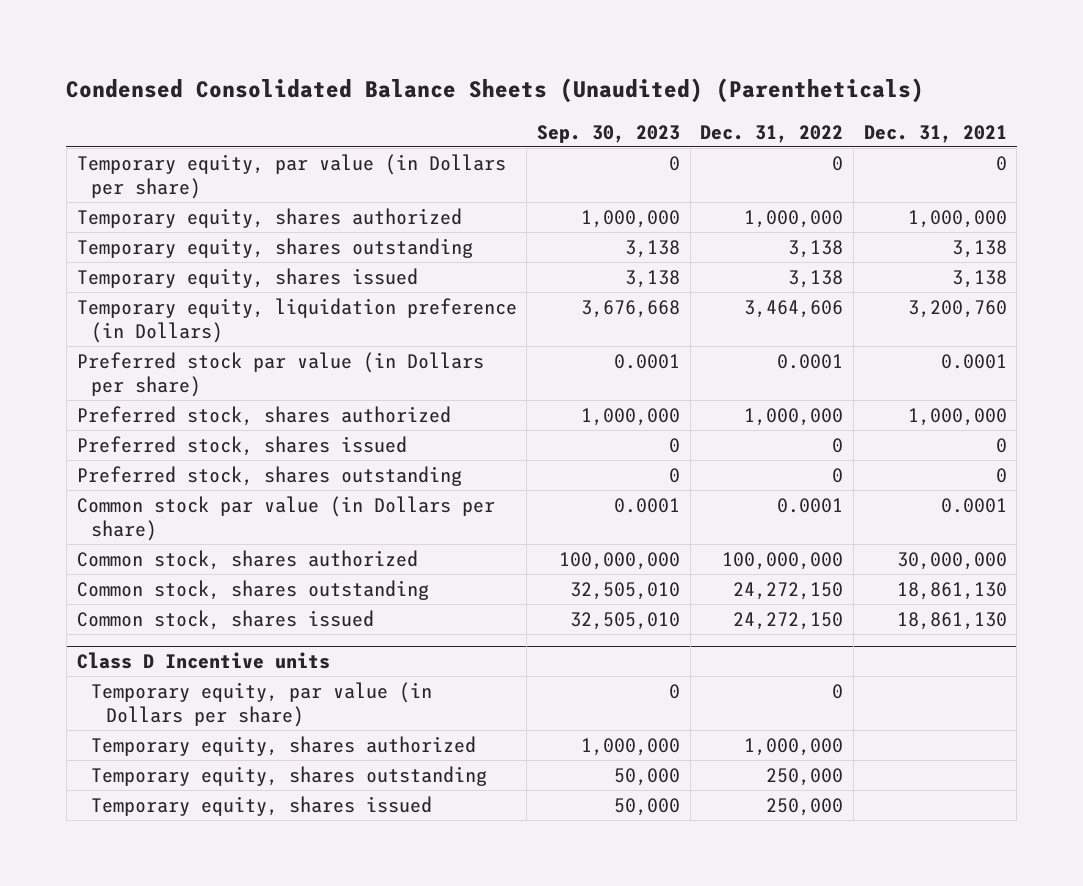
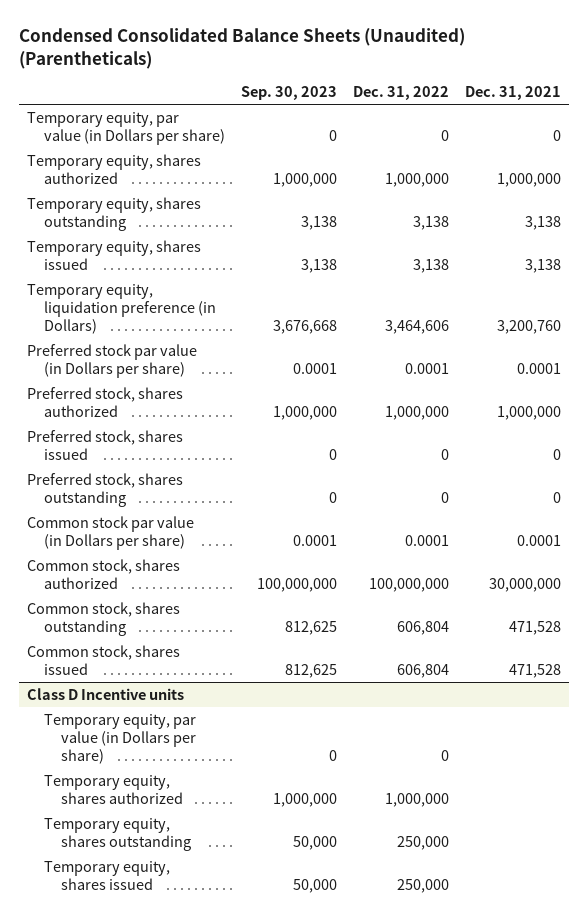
[569,581,680,600] 32,505,010 -> [284,620,337,635] 812,625
[733,581,844,600] 24,272,150 -> [396,620,449,635] 606,804
[896,581,1007,600] 18,861,130 -> [508,620,561,635] 471,528
[569,611,680,630] 32,505,010 -> [284,663,337,678] 812,625
[733,611,844,630] 24,272,150 -> [396,663,449,678] 606,804
[896,611,1007,630] 18,861,130 -> [508,663,561,678] 471,528

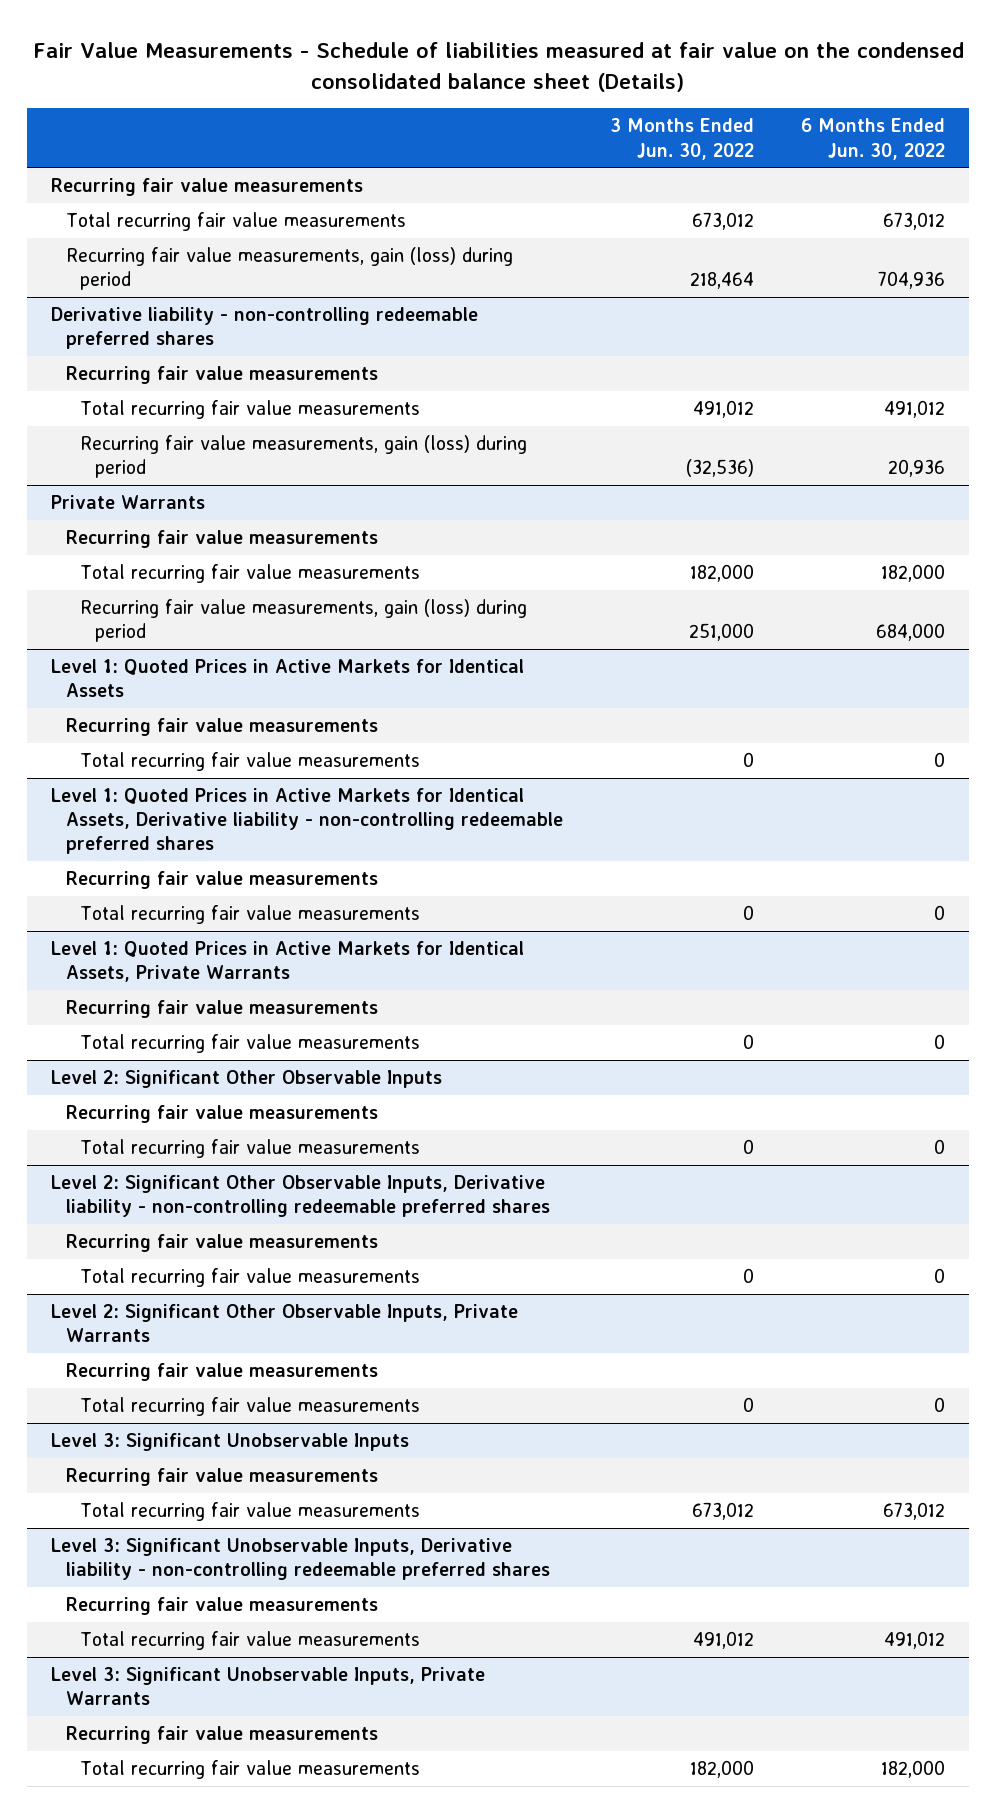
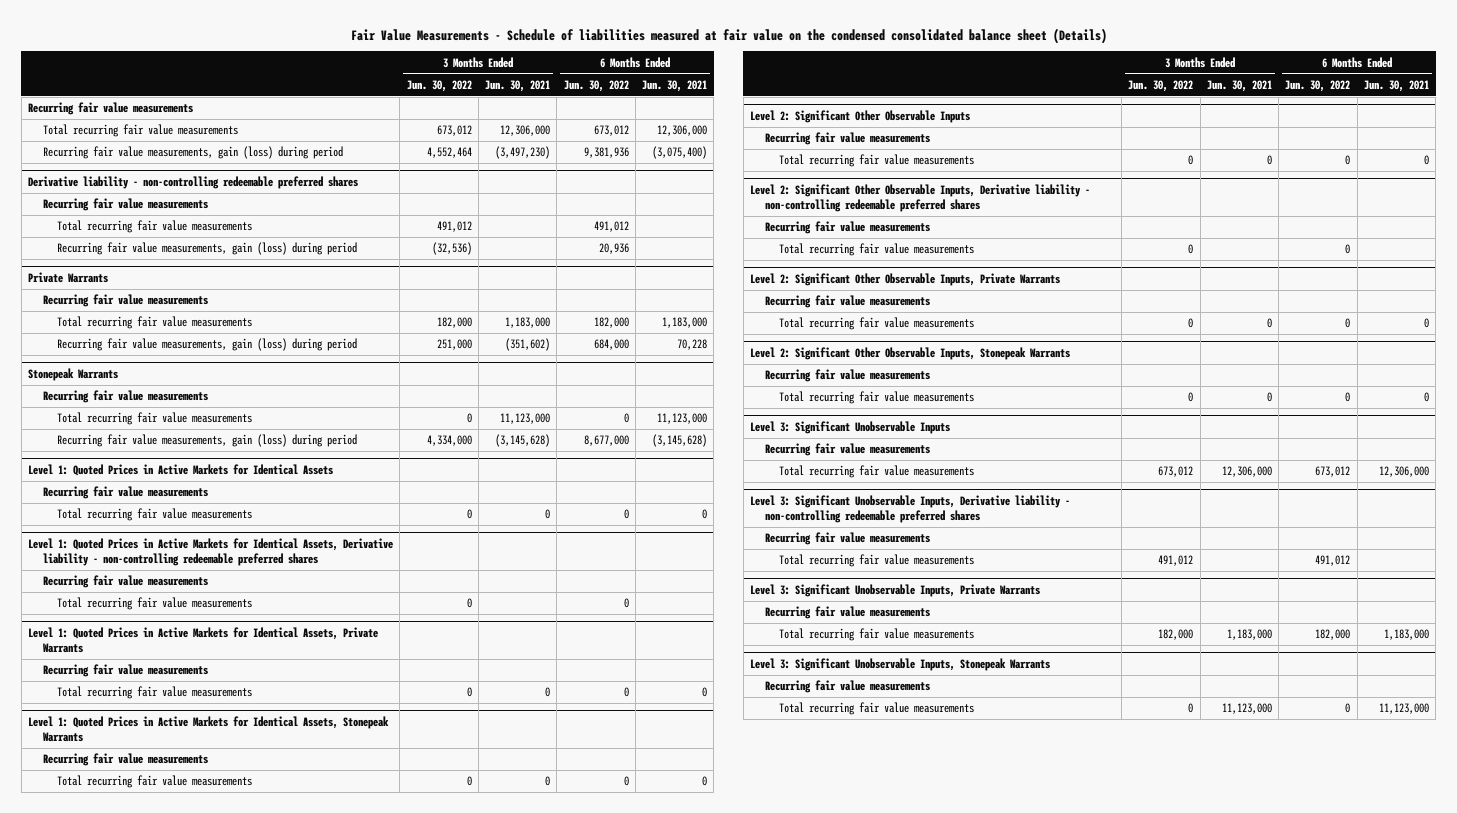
none -> [485,79,551,92] Jun. 30, 2021
none -> [642,79,708,92] Jun. 30, 2021
[689,272,754,290] 218,464 -> [426,147,472,159] 4,552,464
[878,271,946,290] 704,936 -> [583,147,629,159] 9,381,936
none -> [28,367,119,381] Stonepeak Warrants
none -> [42,390,208,404] Recurring fair value measurements
none -> [57,412,253,426] Total recurring fair value measurements
none -> [57,434,358,448] Recurring fair value measurements, gain (loss) during period
none -> [28,715,390,743] Level 1: Quoted Prices in Active Markets for Identical Assets, Stonepeak Warrants
none -> [42,753,208,767] Recurring fair value measurements
none -> [57,775,253,789] Total recurring fair value measurements
none -> [749,346,1070,360] Level 2: Significant Other Observable Inputs, Stonepeak Warrants
none -> [764,369,930,383] Recurring fair value measurements
none -> [779,391,975,405] Total recurring fair value measurements
none -> [749,657,1050,671] Level 3: Significant Unobservable Inputs, Stonepeak Warrants
none -> [764,680,930,694] Recurring fair value measurements
none -> [779,702,975,716] Total recurring fair value measurements

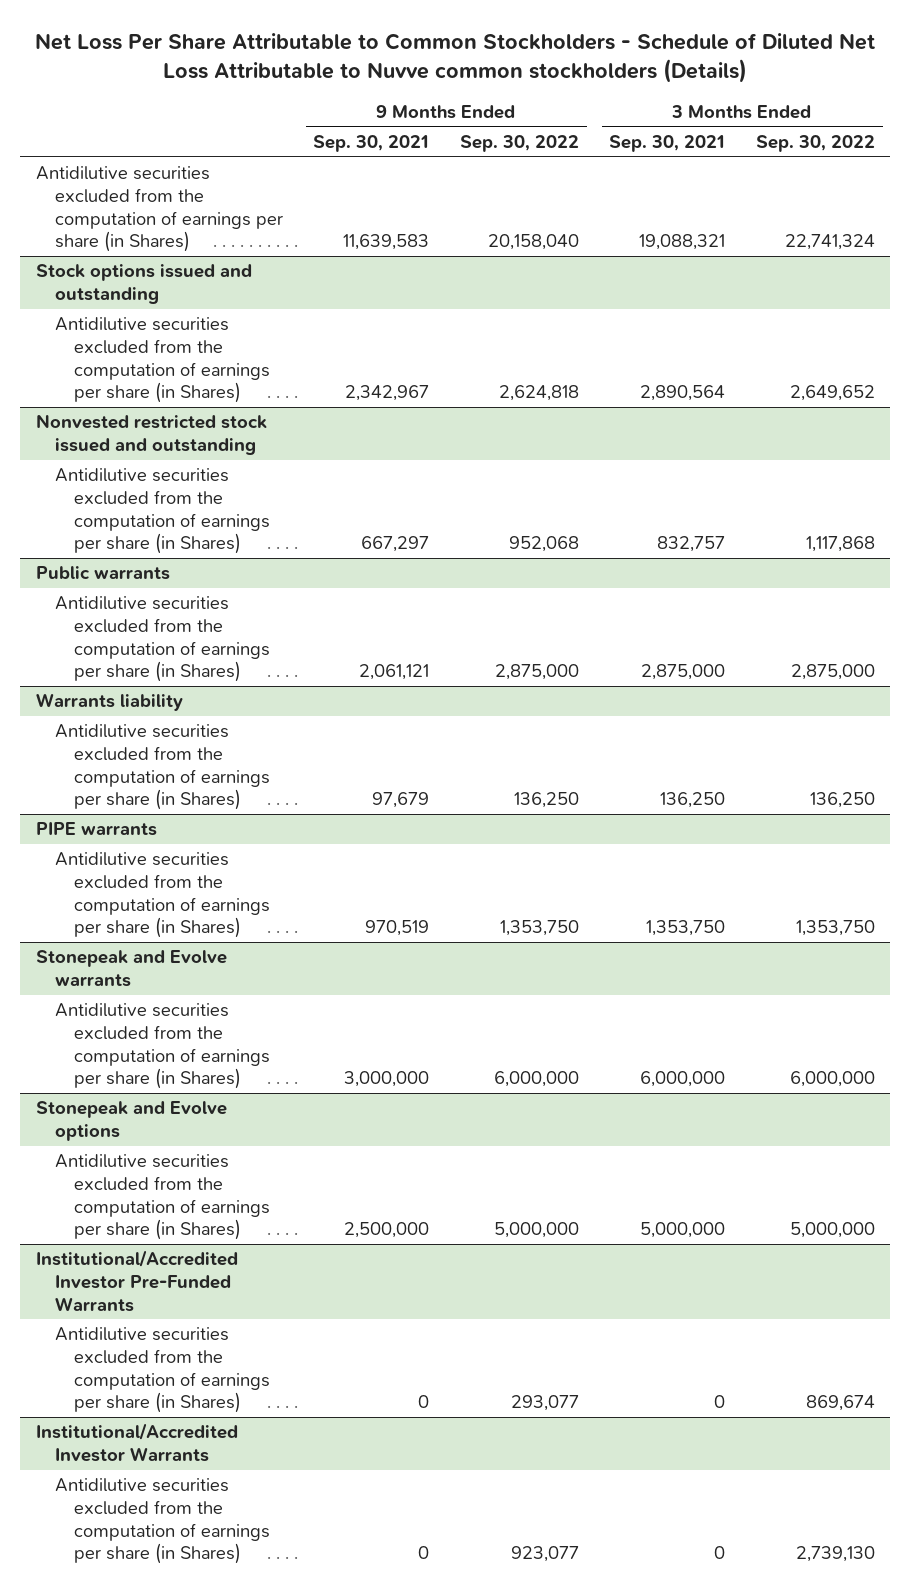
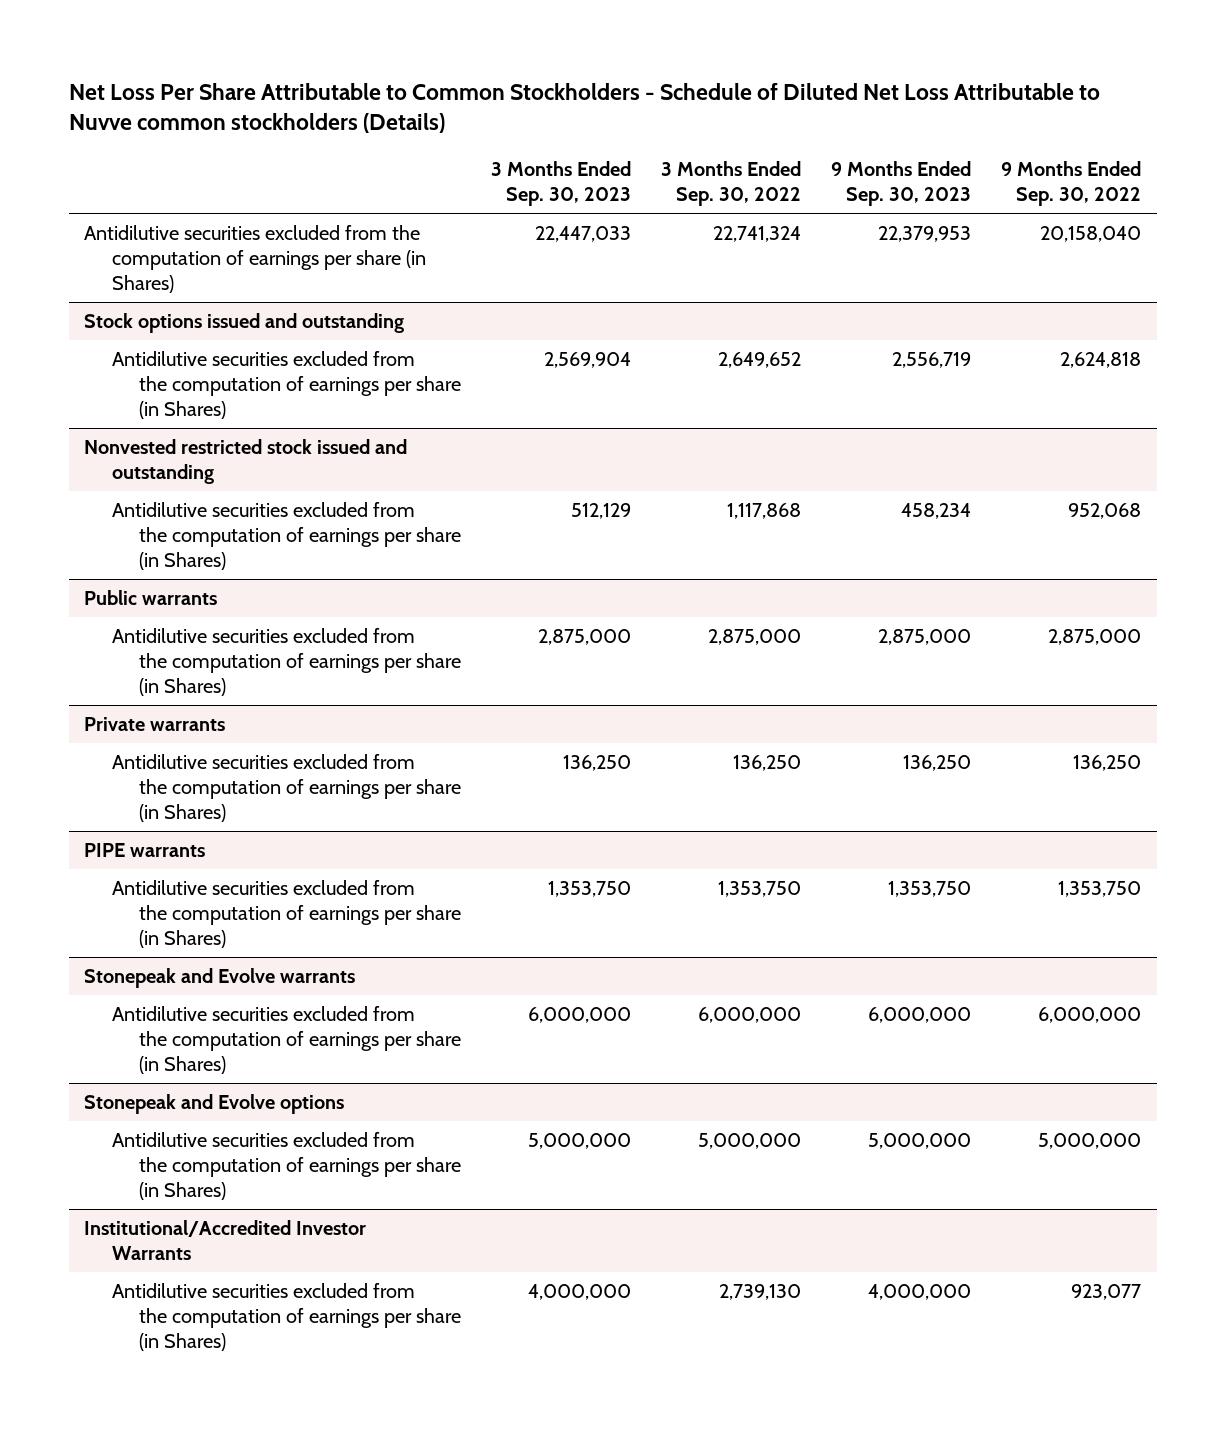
[313,134,430,152] Sep. 30, 2021 -> none
[609,134,726,152] Sep. 30, 2021 -> none
none -> [491,161,632,207] 3 Months Ended Sep. 30, 2023
none -> [831,161,972,207] 9 Months Ended Sep. 30, 2023
[35,693,183,712] Warrants liability -> [83,716,225,731] Private warrants
[35,1250,238,1312] Institutional/Accredited Investor Pre-Funded Warrants -> none
[54,1327,270,1414] Antidilutive securities excluded from the computation of earnings per share (in Shares) -> none

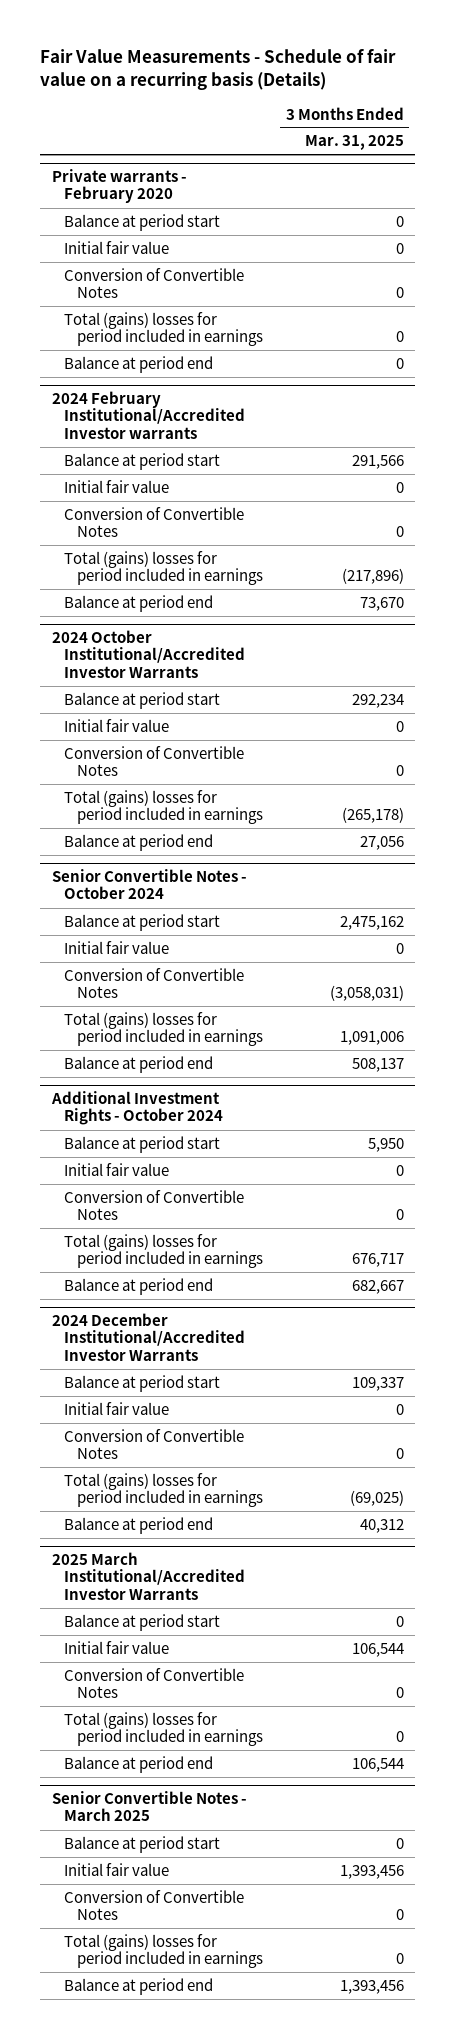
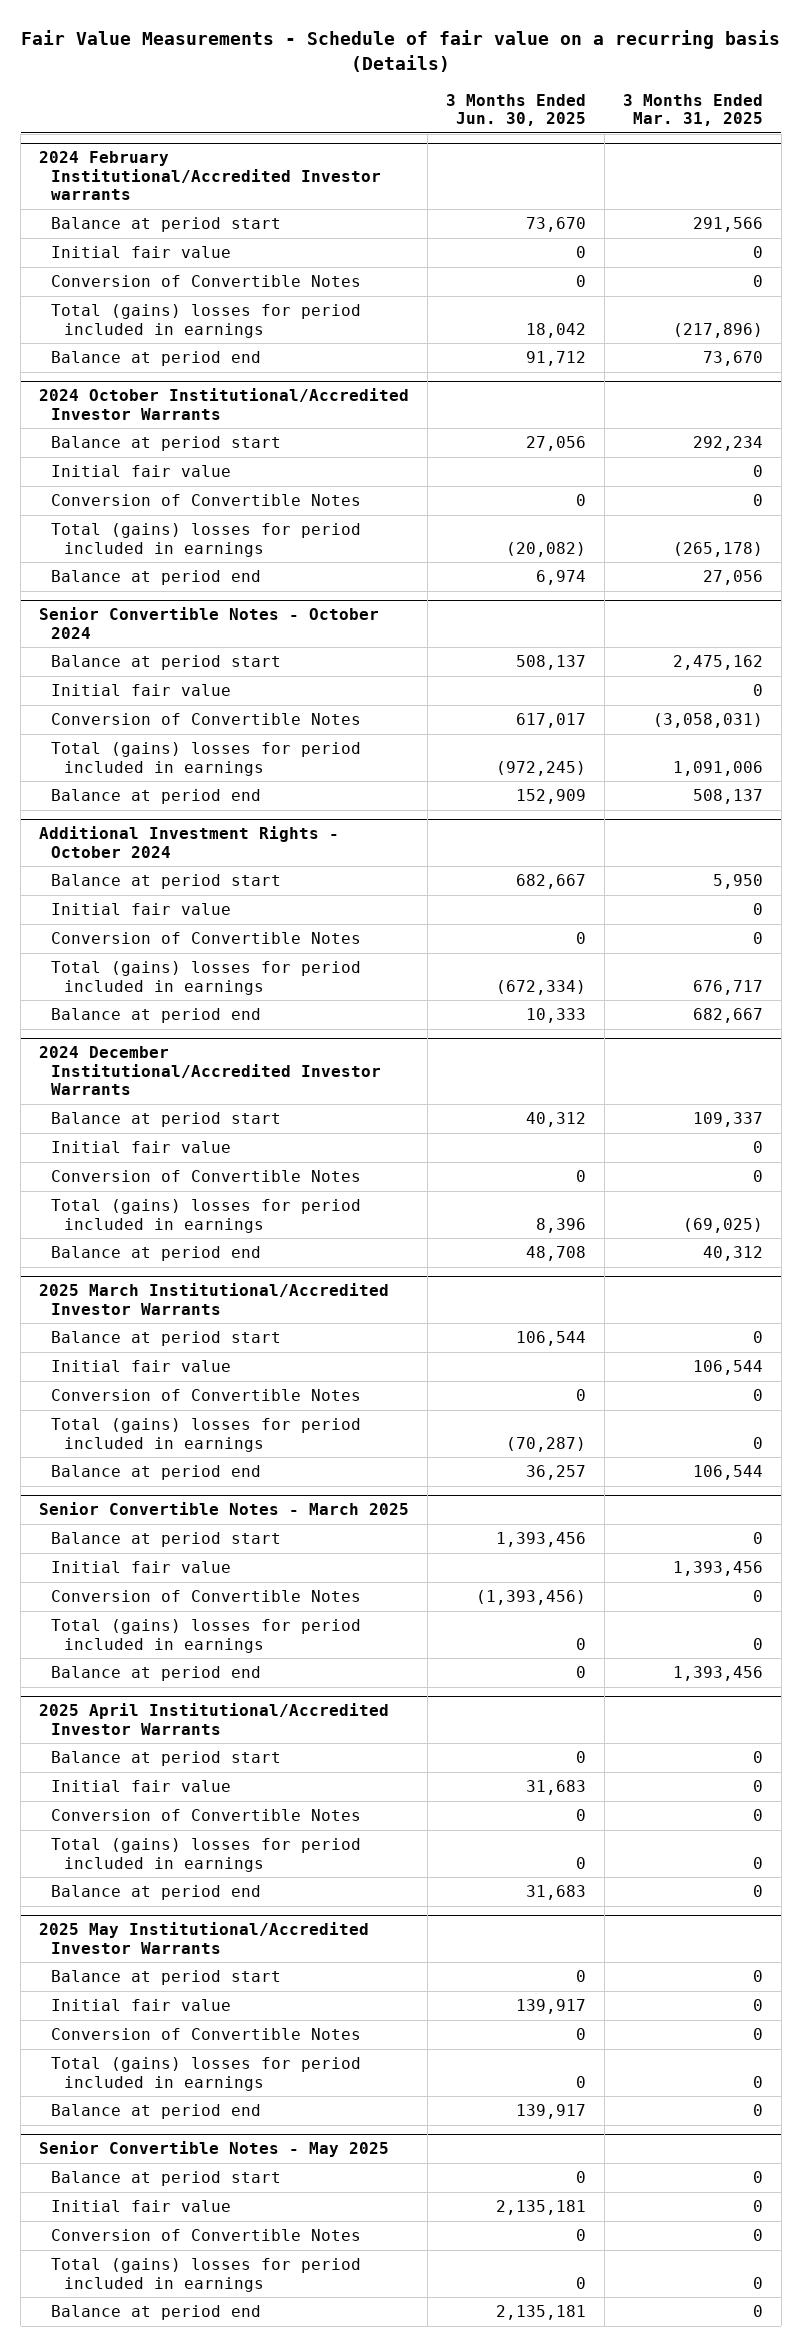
none -> [446,93,587,127] 3 Months Ended Jun. 30, 2025
[51,169,187,204] Private warrants - February 2020 -> none
[64,213,221,231] Balance at period start -> none
[64,240,170,254] Initial fair value -> none
[64,267,245,298] Conversion of Convertible Notes -> none
[64,311,263,346] Total (gains) losses for period included in earnings -> none
[64,355,214,373] Balance at period end -> none
none -> [39,1703,390,1735] 2025 April Institutional/Accredited Investor Warrants
none -> [51,1751,282,1767] Balance at period start
none -> [51,1780,232,1793] Initial fair value
none -> [51,1809,362,1822] Conversion of Convertible Notes
none -> [51,1838,362,1872] Total (gains) losses for period included in earnings
none -> [51,1885,262,1901] Balance at period end
none -> [39,1922,370,1954] 2025 May Institutional/Accredited Investor Warrants
none -> [51,1970,282,1986] Balance at period start
none -> [51,1999,232,2012] Initial fair value
none -> [51,2028,362,2041] Conversion of Convertible Notes
none -> [51,2057,362,2091] Total (gains) losses for period included in earnings
none -> [51,2104,262,2120] Balance at period end
none -> [39,2141,390,2158] Senior Convertible Notes - May 2025
none -> [51,2171,282,2187] Balance at period start
none -> [51,2200,232,2213] Initial fair value
none -> [51,2229,362,2242] Conversion of Convertible Notes
none -> [51,2258,362,2292] Total (gains) losses for period included in earnings
none -> [51,2305,262,2321] Balance at period end

